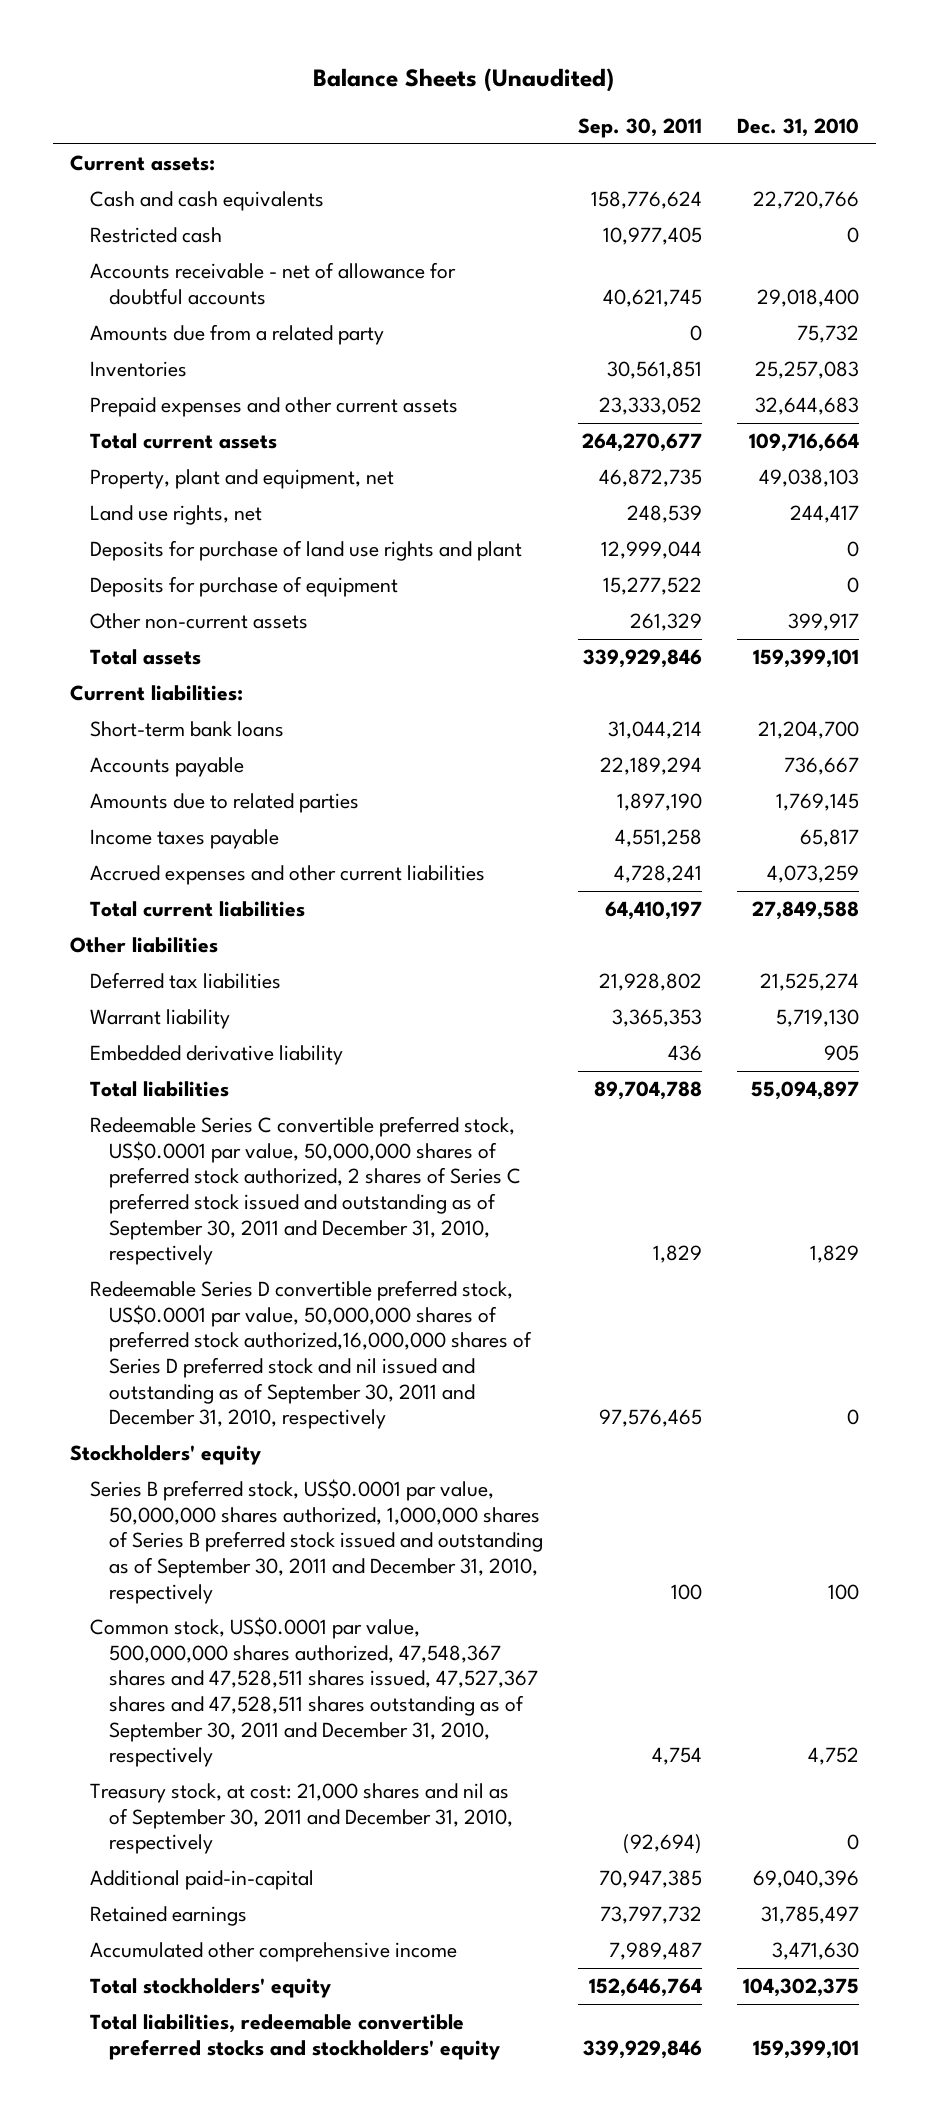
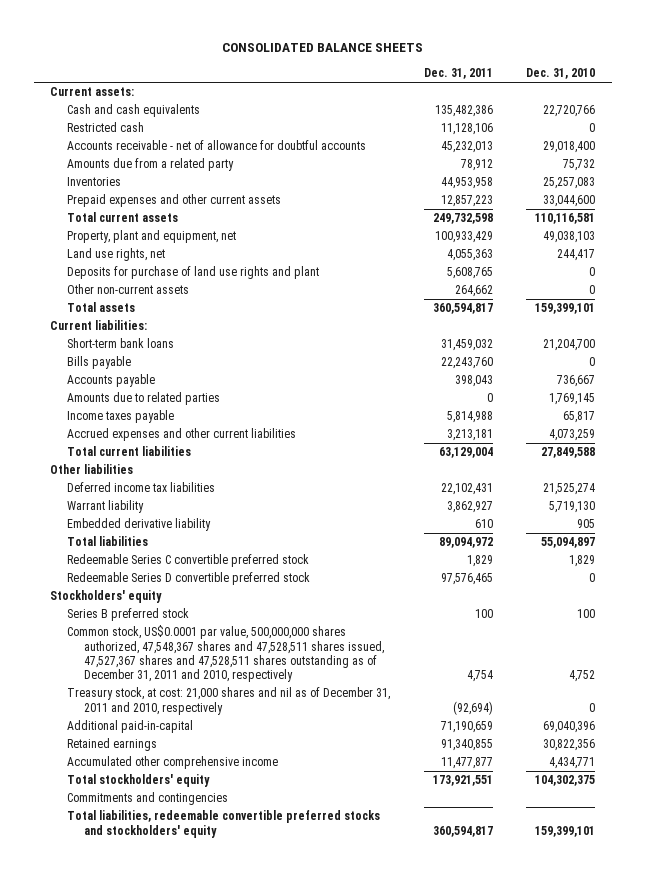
[313,68,615,93] Balance Sheets (Unaudited) -> [221,42,423,52] CONSOLIDATED BALANCE SHEETS
[577,118,702,139] Sep. 30, 2011 -> none
none -> [423,68,493,80] Dec. 31, 2011
[754,397,859,416] 32,644,683 -> [543,195,596,208] 33,044,600
[748,433,859,453] 109,716,664 -> [535,213,596,225] 110,116,581
[89,576,398,598] Deposits for purchase of equipment -> none
[787,613,859,632] 399,917 -> [589,285,596,295] 0
none -> [67,356,132,370] Bills payable
[89,972,281,990] Deferred tax liabilities -> [67,482,216,493] Deferred income tax liabilities
[89,1116,522,1266] Redeemable Series C convertible preferred stock, US$0.0001 par value, 50,000,000 shares of preferred stock authorized, 2 shares of Series C preferred stock issued and outstanding as of September 30, 2011 and December 31, 2010, respectively -> [67,554,310,568] Redeemable Series C convertible preferred stock
[89,1280,533,1430] Redeemable Series D convertible preferred stock, US$0.0001 par value, 50,000,000 shares of preferred stock authorized,16,000,000 shares of Series D preferred stock and nil issued and outstanding as of September 30, 2011 and December 31, 2010, respectively -> [67,572,311,586] Redeemable Series D convertible preferred stock
[89,1479,544,1604] Series B preferred stock, US$0.0001 par value, 50,000,000 shares authorized, 1,000,000 shares of Series B preferred stock issued and outstanding as of September 30, 2011 and December 31, 2010, respectively -> [67,608,190,622] Series B preferred stock
[89,1617,539,1768] Common stock, US$0.0001 par value, 500,000,000 shares authorized, 47,548,367 shares and 47,528,511 shares issued, 47,527,367 shares and 47,528,511 shares outstanding as of September 30, 2011 and December 31, 2010, respectively -> [67,625,385,682] Common stock, US$0.0001 par value, 500,000,000 shares authorized, 47,548,367 shares and 47,528,511 shares issued, 47,527,367 shares and 47,528,511 shares outstanding as of December 31, 2011 and 2010, respectively
[89,1783,514,1855] Treasury stock, at cost: 21,000 shares and nil as of September 30, 2011 and December 31, 2010, respectively -> [67,687,391,715] Treasury stock, at cost: 21,000 shares and nil as of December 31, 2011 and 2010, respectively
[760,1906,859,1925] 31,785,497 -> [543,739,596,752] 30,822,356
[771,1942,859,1961] 3,471,630 -> [549,757,596,770] 4,434,771
none -> [67,792,229,806] Commitments and contingencies

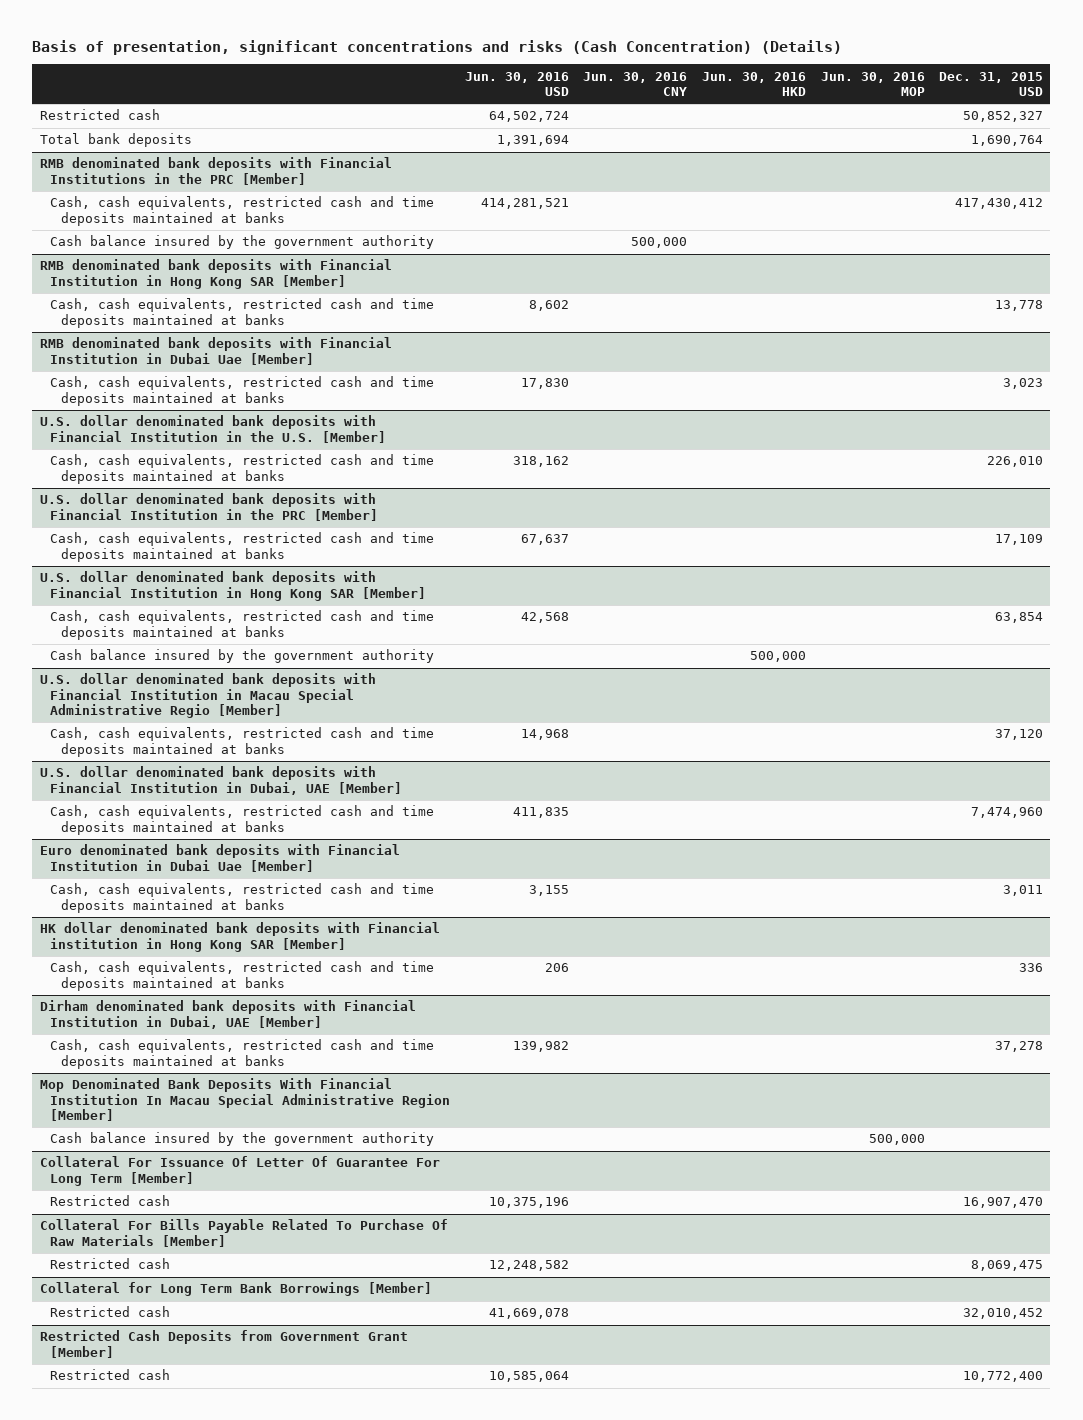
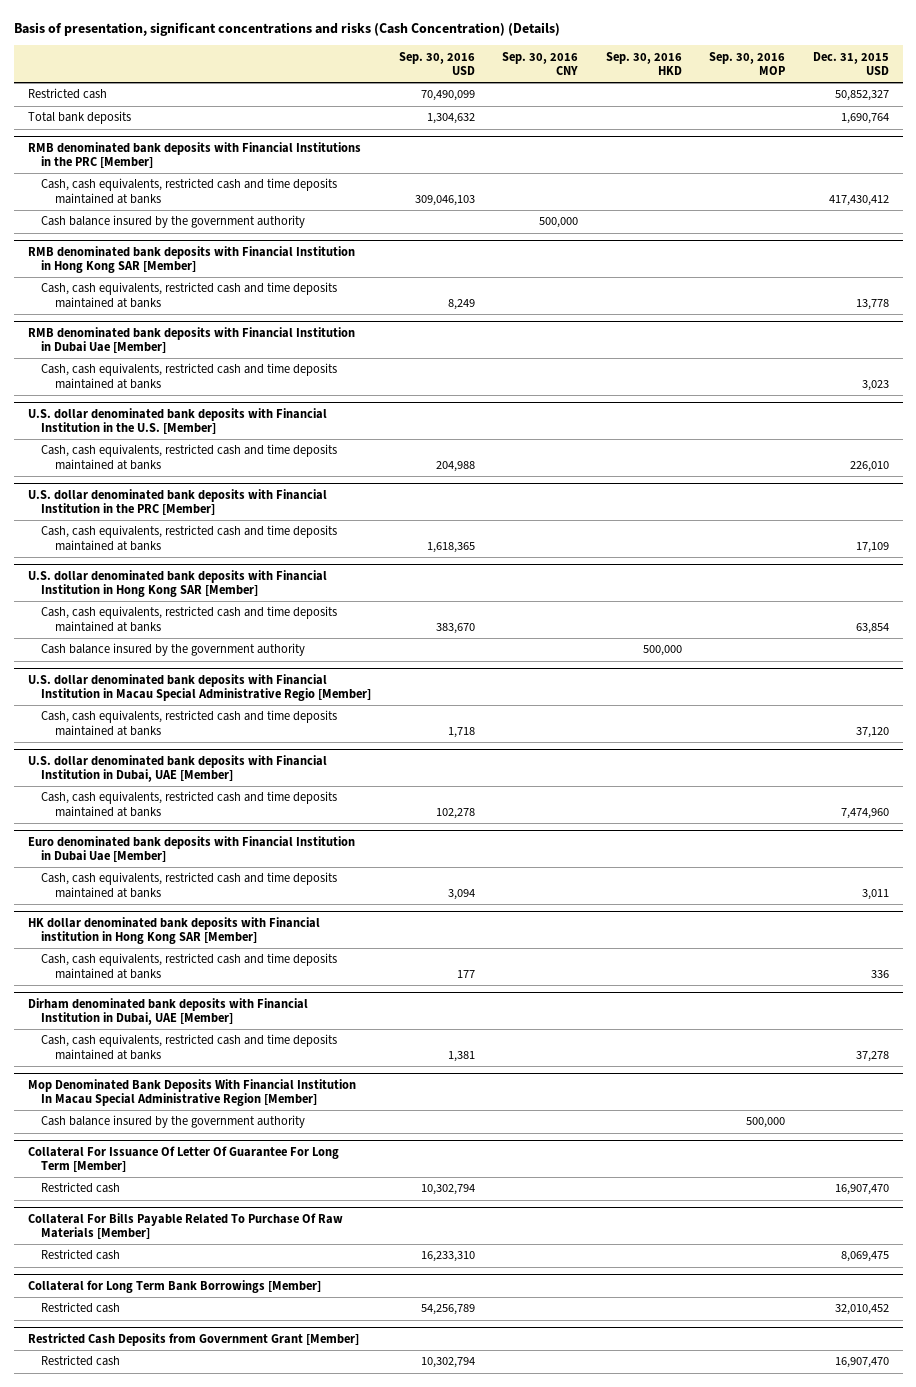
[464,71,569,97] Jun. 30, 2016 USD -> none
[583,71,688,97] Jun. 30, 2016 CNY -> none
[701,71,806,97] Jun. 30, 2016 HKD -> none
[820,71,925,97] Jun. 30, 2016 MOP -> none
none -> [398,51,475,76] Sep. 30, 2016 USD
none -> [502,51,579,76] Sep. 30, 2016 CNY
none -> [605,51,682,76] Sep. 30, 2016 HKD
none -> [709,51,786,76] Sep. 30, 2016 MOP
[963,1371,1044,1383] 10,772,400 -> [834,1357,889,1369] 16,907,470

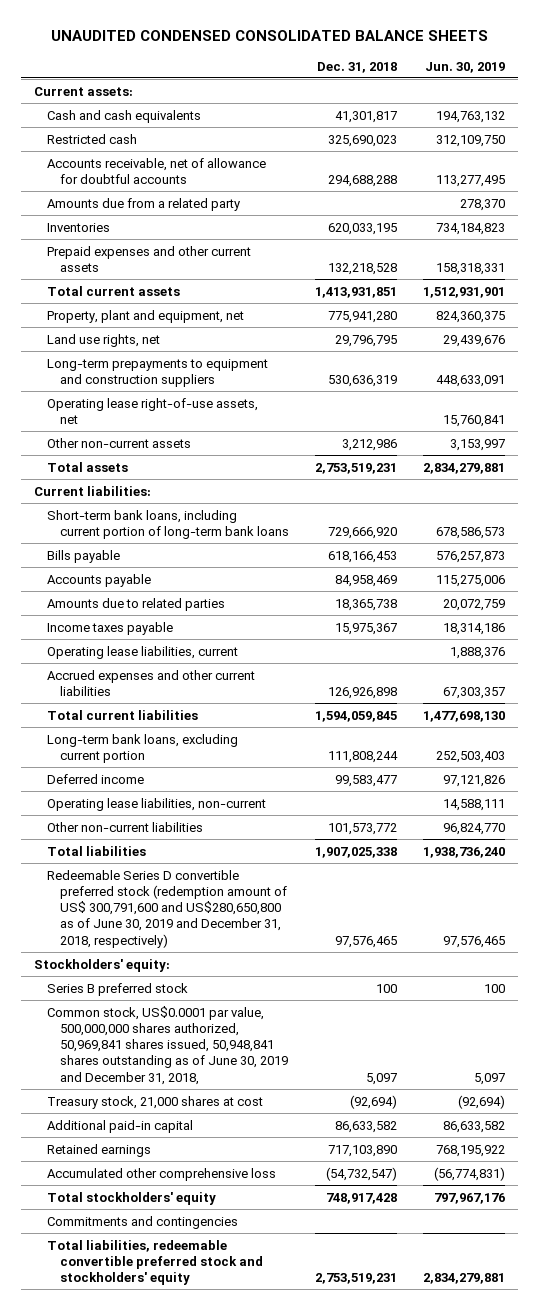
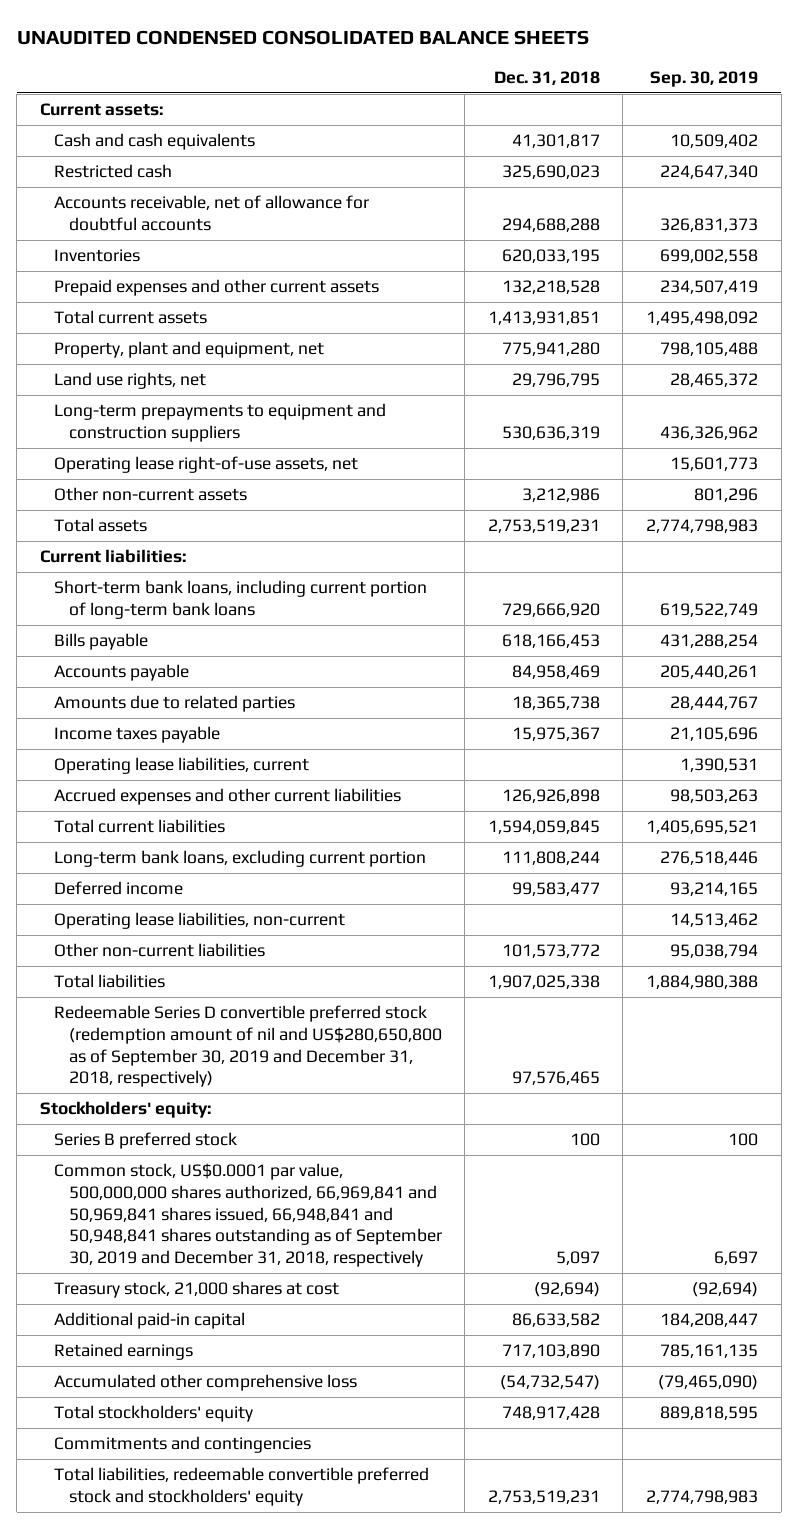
[425,61,506,73] Jun. 30, 2019 -> none
none -> [649,70,758,87] Sep. 30, 2019
[46,197,240,211] Amounts due from a related party -> none
[46,869,287,948] Redeemable Series D convertible preferred stock (redemption amount of US$ 300,791,600 and US$280,650,800 as of June 30, 2019 and December 31, 2018, respectively) -> [54,1005,442,1088] Redeemable Series D convertible preferred stock (redemption amount of nil and US$280,650,800 as of September 30, 2019 and December 31, 2018, respectively)
[46,1005,288,1085] Common stock, US$0.0001 par value, 500,000,000 shares authorized, 50,969,841 shares issued, 50,948,841 shares outstanding as of June 30, 2019 and December 31, 2018, -> [54,1163,442,1268] Common stock, US$0.0001 par value, 500,000,000 shares authorized, 66,969,841 and 50,969,841 shares issued, 66,948,841 and 50,948,841 shares outstanding as of September 30, 2019 and December 31, 2018, respectively

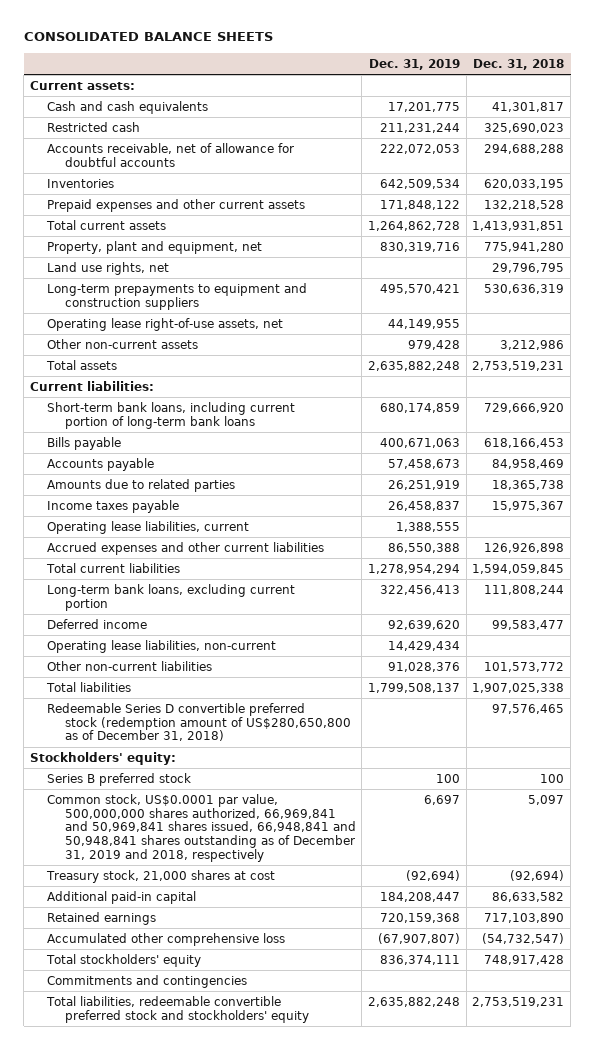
[16,29,589,45] UNAUDITED CONDENSED CONSOLIDATED BALANCE SHEETS -> [23,32,273,42] CONSOLIDATED BALANCE SHEETS
[649,70,758,87] Sep. 30, 2019 -> none
none -> [369,58,461,70] Dec. 31, 2019
[54,1005,442,1088] Redeemable Series D convertible preferred stock (redemption amount of nil and US$280,650,800 as of September 30, 2019 and December 31, 2018, respectively) -> [47,702,351,742] Redeemable Series D convertible preferred stock (redemption amount of US$280,650,800 as of December 31, 2018)
[54,1163,442,1268] Common stock, US$0.0001 par value, 500,000,000 shares authorized, 66,969,841 and 50,969,841 shares issued, 66,948,841 and 50,948,841 shares outstanding as of September 30, 2019 and December 31, 2018, respectively -> [47,793,356,862] Common stock, US$0.0001 par value, 500,000,000 shares authorized, 66,969,841 and 50,969,841 shares issued, 66,948,841 and 50,948,841 shares outstanding as of December 31, 2019 and 2018, respectively

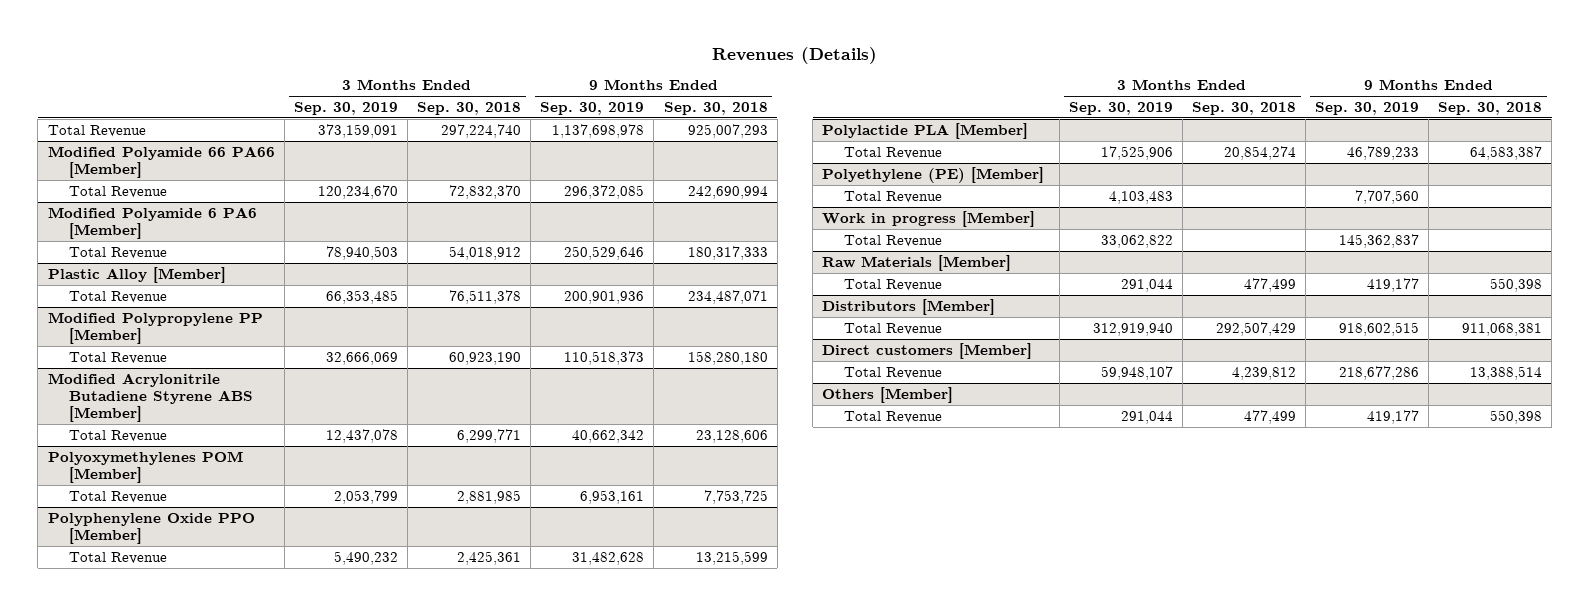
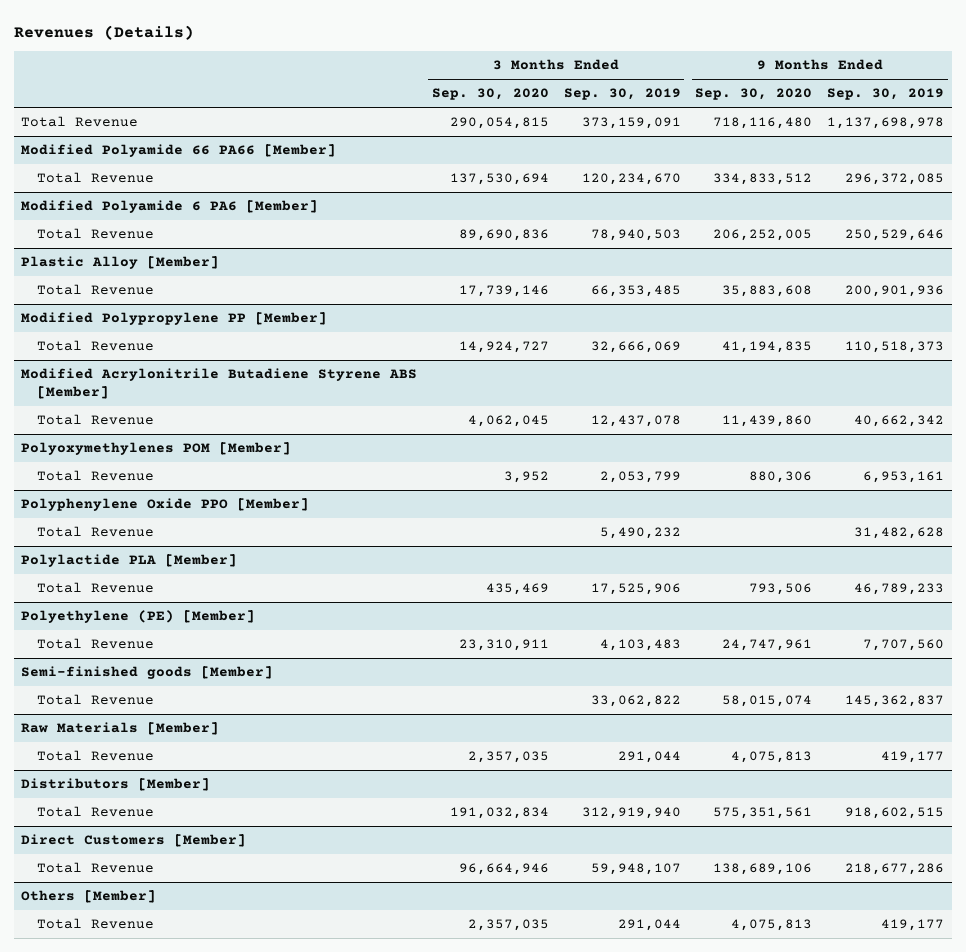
[417,101,522,115] Sep. 30, 2018 -> none
[663,101,768,115] Sep. 30, 2018 -> none
none -> [432,88,550,101] Sep. 30, 2020
none -> [695,88,813,101] Sep. 30, 2020
[822,210,1036,227] Work in progress [Member] -> none
none -> [21,666,274,680] Semi-finished goods [Member]
[822,342,1033,359] Direct customers [Member] -> [21,834,247,848] Direct Customers [Member]

